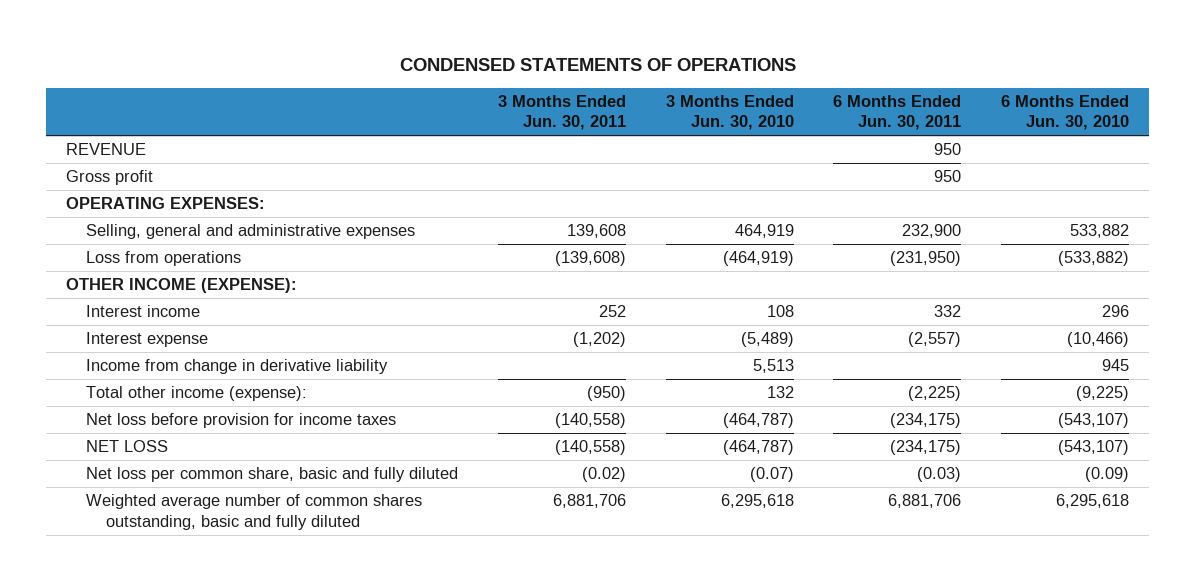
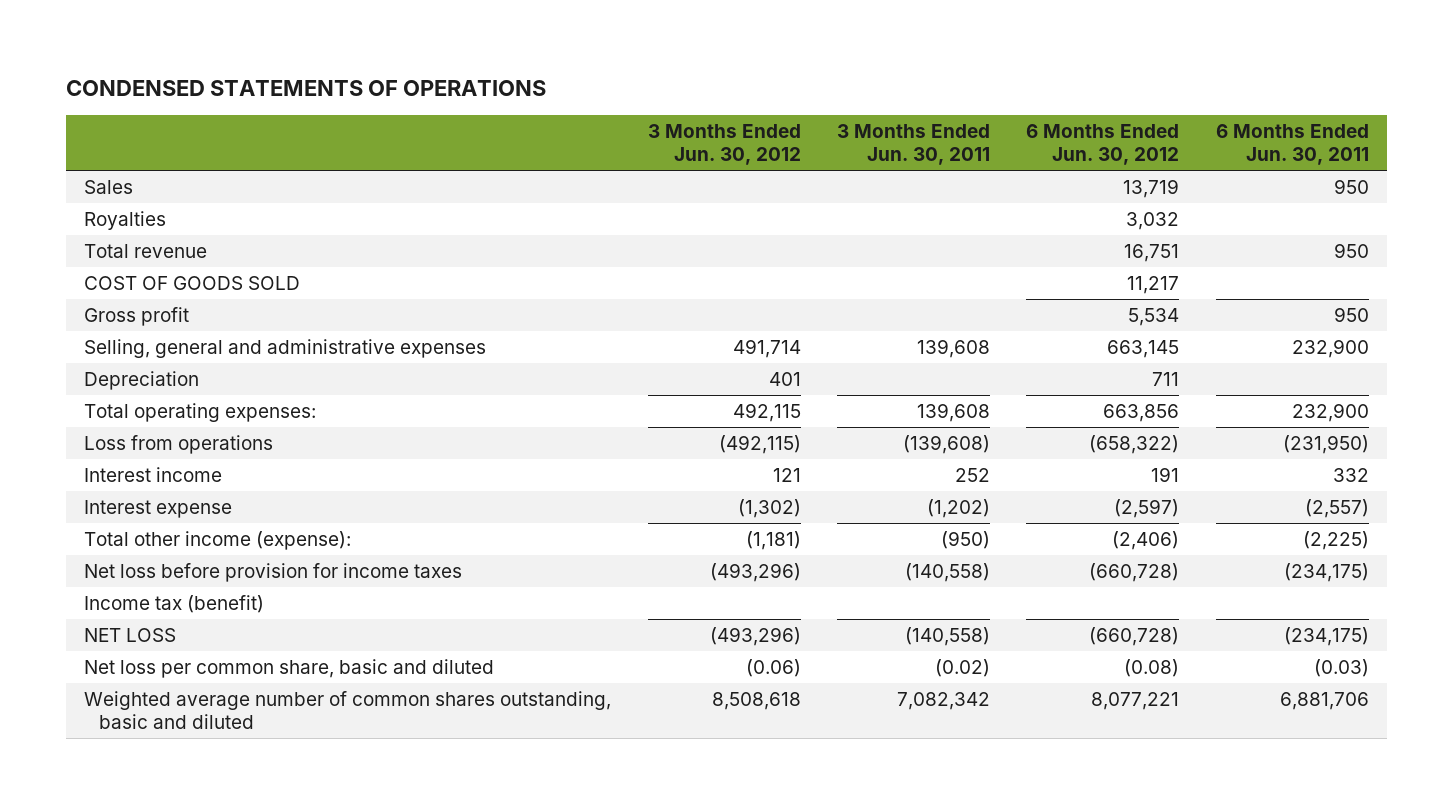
[665,94,794,131] 3 Months Ended Jun. 30, 2010 -> none
[1001,94,1130,131] 6 Months Ended Jun. 30, 2010 -> none
none -> [647,123,801,166] 3 Months Ended Jun. 30, 2012
none -> [1026,123,1180,166] 6 Months Ended Jun. 30, 2012
none -> [84,179,134,194] Sales
none -> [84,210,167,230] Royalties
[66,143,147,156] REVENUE -> [84,243,208,258] Total revenue
none -> [84,275,301,290] COST OF GOODS SOLD
[66,197,266,210] OPERATING EXPENSES: -> none
none -> [84,370,200,390] Depreciation
none -> [84,402,317,422] Total operating expenses:
[66,278,298,294] OTHER INCOME (EXPENSE): -> none
[86,359,389,375] Income from change in derivative liability -> none
none -> [84,594,265,613] Income tax (benefit)
[86,467,459,483] Net loss per common share, basic and fully diluted -> [84,658,495,678] Net loss per common share, basic and diluted
[86,494,423,530] Weighted average number of common shares outstanding, basic and fully diluted -> [84,690,612,730] Weighted average number of common shares outstanding, basic and diluted
[552,494,626,509] 6,881,706 -> [896,691,990,710] 7,082,342

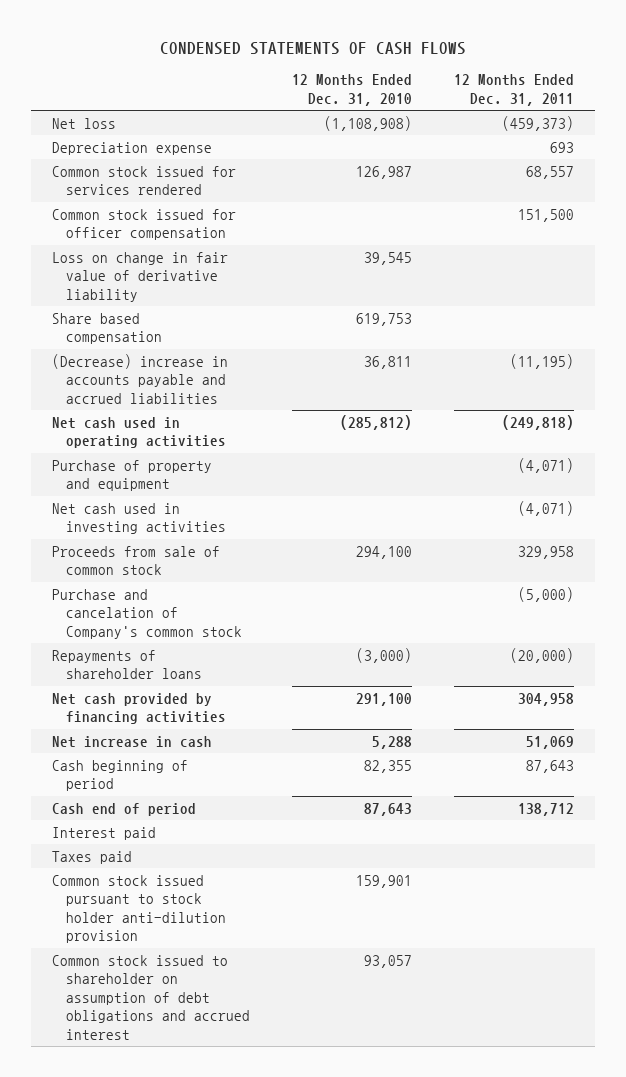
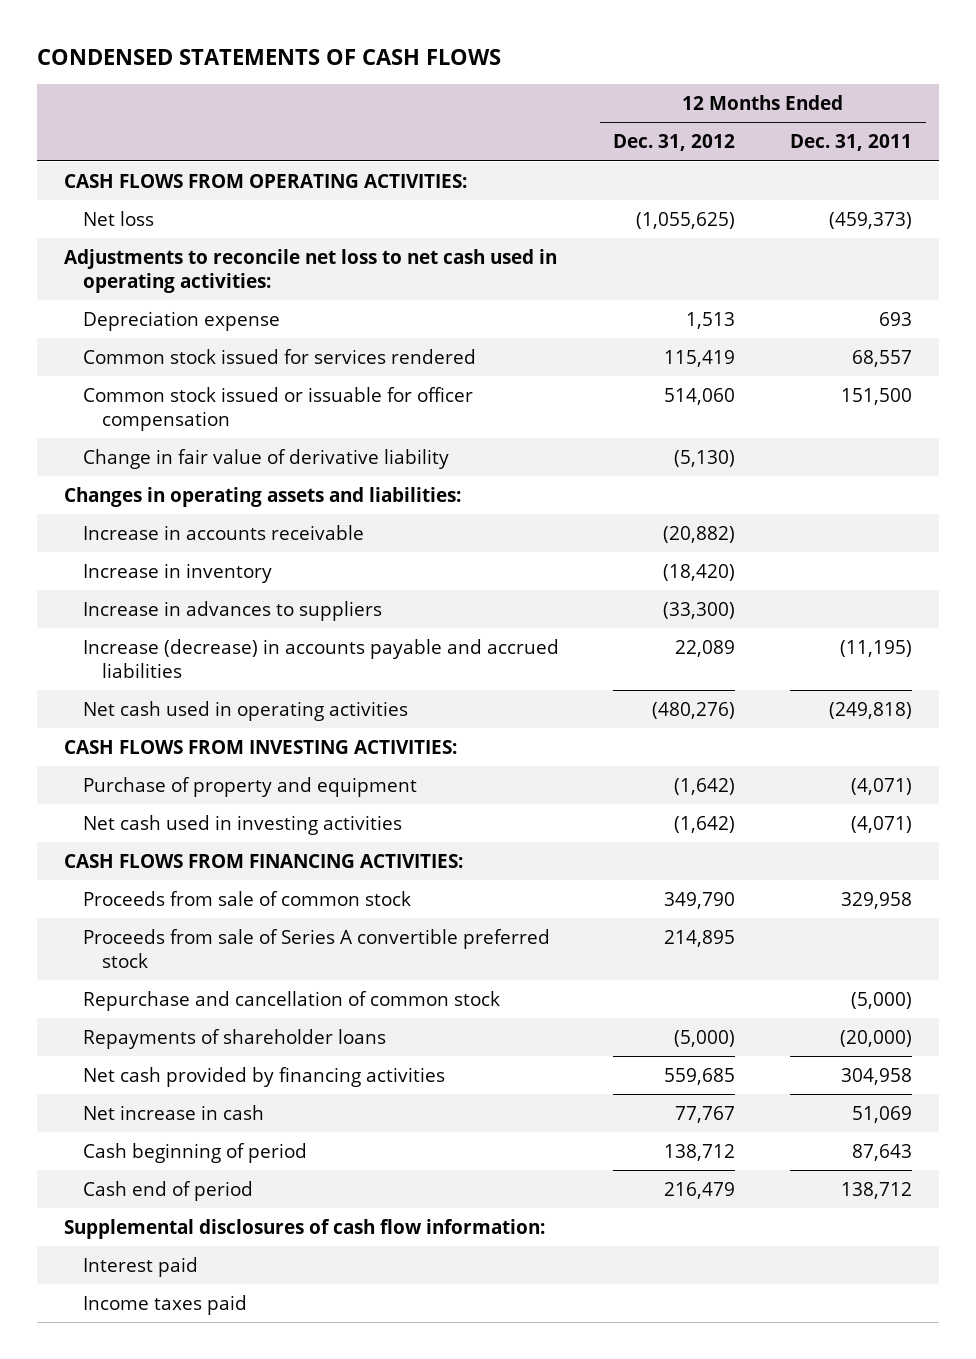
[292,74,413,106] 12 Months Ended Dec. 31, 2010 -> none
none -> [613,134,736,152] Dec. 31, 2012
none -> [63,173,467,188] CASH FLOWS FROM OPERATING ACTIVITIES:
none -> [63,248,557,293] Adjustments to reconcile net loss to net cash used in operating activities:
[51,312,163,345] Share based compensation -> none
[51,208,236,241] Common stock issued for officer compensation -> [82,386,473,431] Common stock issued or issuable for officer compensation
[51,251,228,302] Loss on change in fair value of derivative liability -> [82,448,449,469] Change in fair value of derivative liability
none -> [63,486,461,507] Changes in operating assets and liabilities:
none -> [82,524,364,540] Increase in accounts receivable
none -> [82,562,272,583] Increase in inventory
none -> [82,600,382,621] Increase in advances to suppliers
[51,353,228,404] (Decrease) increase in accounts payable and accrued liabilities -> [82,638,559,678] Increase (decrease) in accounts payable and accrued liabilities
none -> [63,739,457,754] CASH FLOWS FROM INVESTING ACTIVITIES:
none -> [63,853,463,868] CASH FLOWS FROM FINANCING ACTIVITIES:
none -> [82,928,550,968] Proceeds from sale of Series A convertible preferred stock
[51,588,243,639] Purchase and cancelation of Company's common stock -> [82,990,500,1011] Repurchase and cancellation of common stock
none -> [63,1218,545,1239] Supplemental disclosures of cash flow information:
[51,874,227,944] Common stock issued pursuant to stock holder anti-dilution provision -> none
[51,954,251,1040] Common stock issued to shareholder on assumption of debt obligations and accrued interest -> none
[51,850,132,864] Taxes paid -> [82,1294,247,1315] Income taxes paid

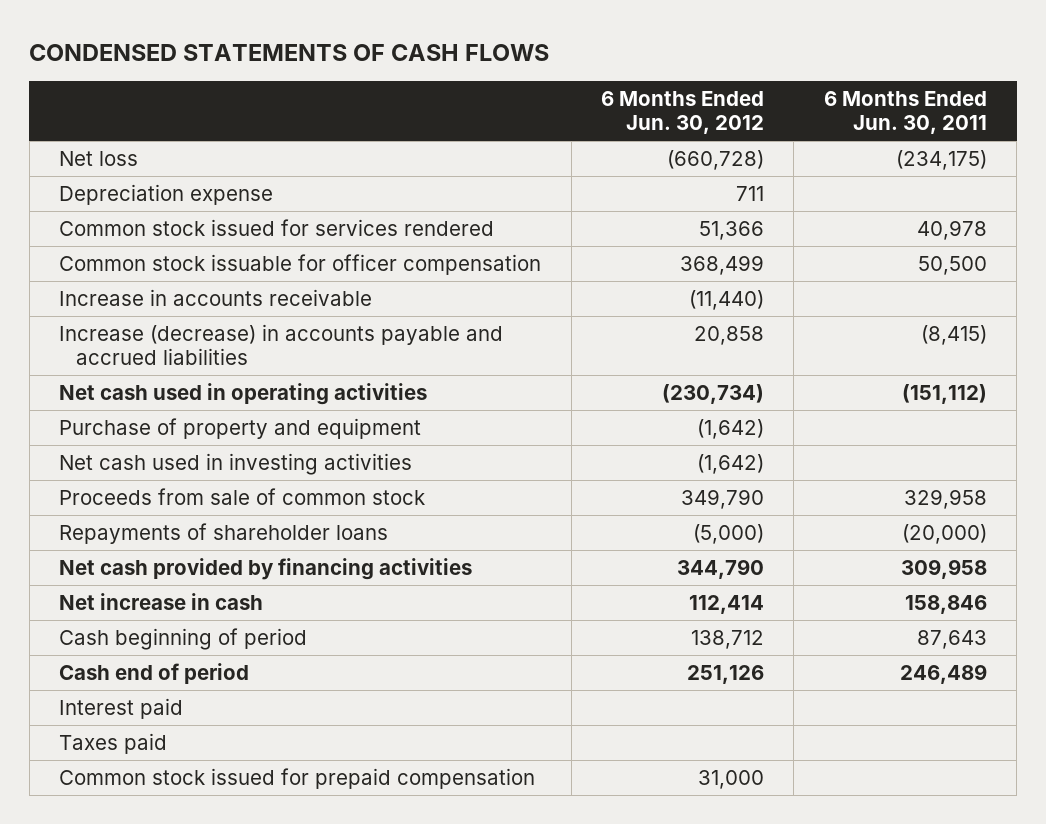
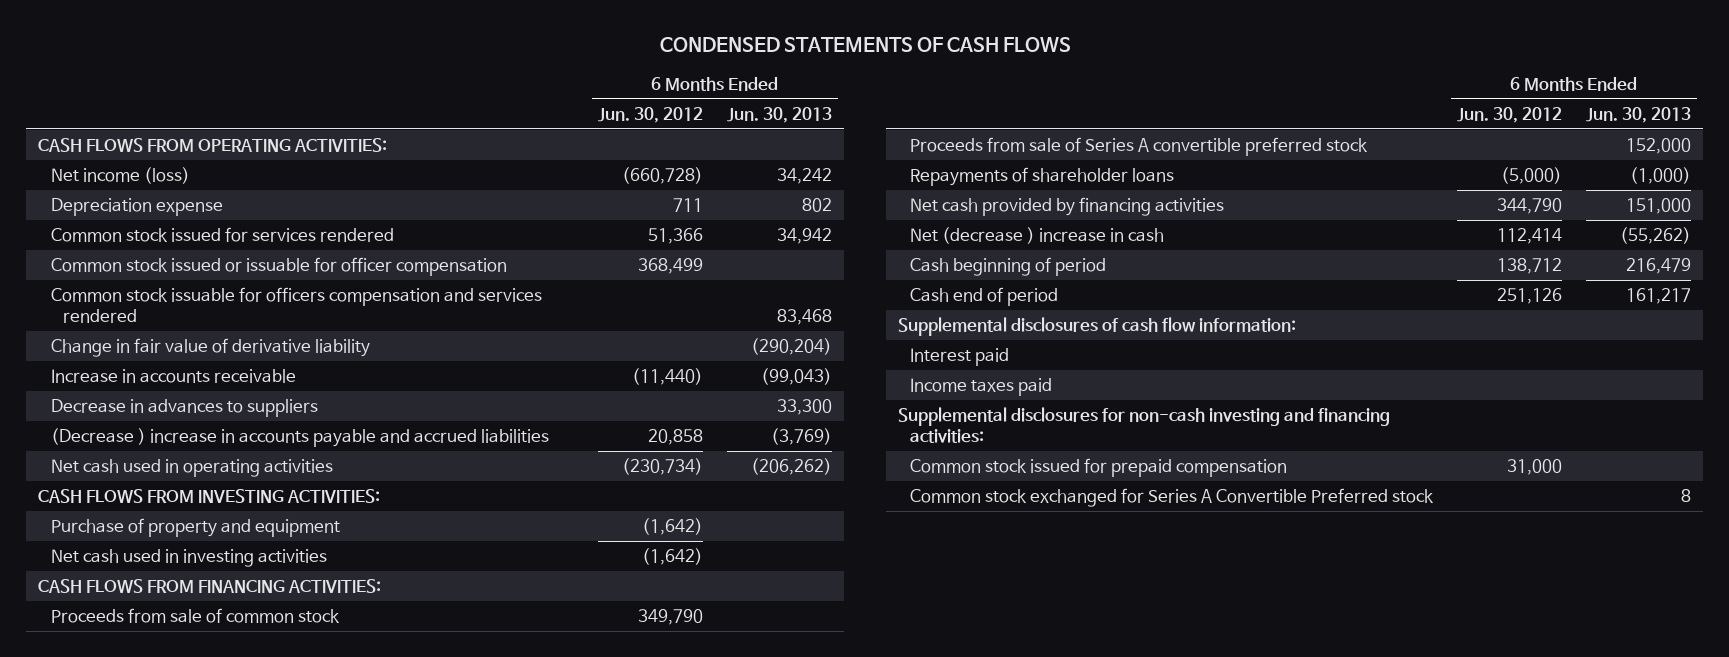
[823,90,987,135] 6 Months Ended Jun. 30, 2011 -> none
none -> [726,106,832,123] Jun. 30, 2013
none -> [37,137,387,152] CASH FLOWS FROM OPERATING ACTIVITIES:
[59,150,139,166] Net loss -> [50,166,190,184] Net income (loss)
[59,253,542,275] Common stock issuable for officer compensation -> [50,256,507,276] Common stock issued or issuable for officer compensation
none -> [50,286,542,324] Common stock issuable for officers compensation and services rendered
none -> [50,337,370,357] Change in fair value of derivative liability
none -> [50,398,318,417] Decrease in advances to suppliers
[59,323,504,366] Increase (decrease) in accounts payable and accrued liabilities -> [50,427,549,447] (Decrease ) increase in accounts payable and accrued liabilities
none -> [37,488,380,503] CASH FLOWS FROM INVESTING ACTIVITIES:
none -> [37,578,381,593] CASH FLOWS FROM FINANCING ACTIVITIES:
none -> [910,136,1369,156] Proceeds from sale of Series A convertible preferred stock
[59,592,264,610] Net increase in cash -> [910,226,1165,244] Net (decrease ) increase in cash
none -> [897,316,1296,336] Supplemental disclosures of cash flow information:
[59,732,168,754] Taxes paid -> [910,377,1053,396] Income taxes paid
none -> [897,406,1390,444] Supplemental disclosures for non-cash investing and financing activities:
none -> [910,487,1435,507] Common stock exchanged for Series A Convertible Preferred stock

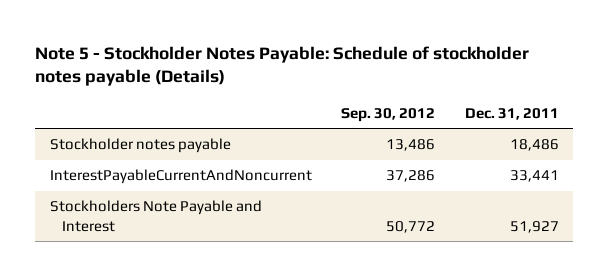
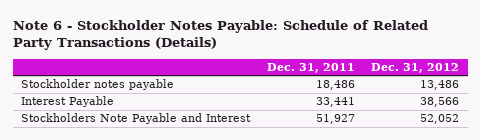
[35,45,530,87] Note 5 - Stockholder Notes Payable: Schedule of stockholder notes payable (Details) -> [12,20,428,51] Note 6 - Stockholder Notes Payable: Schedule of Related Party Transactions (Details)
[341,107,436,122] Sep. 30, 2012 -> none
none -> [371,62,460,73] Dec. 31, 2012
[49,169,312,185] InterestPayableCurrentAndNoncurrent -> [21,96,115,108] Interest Payable

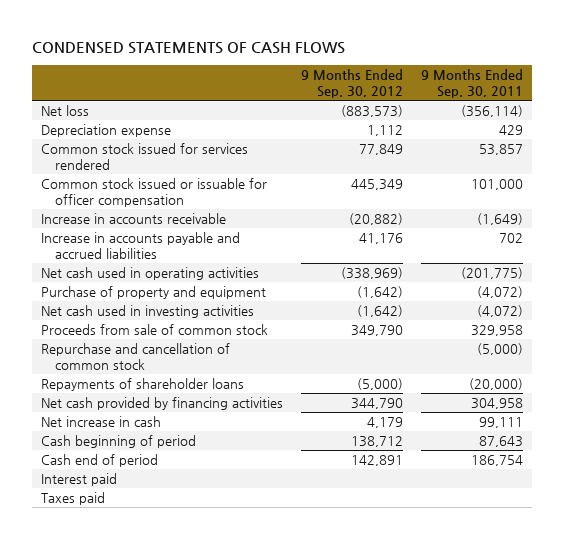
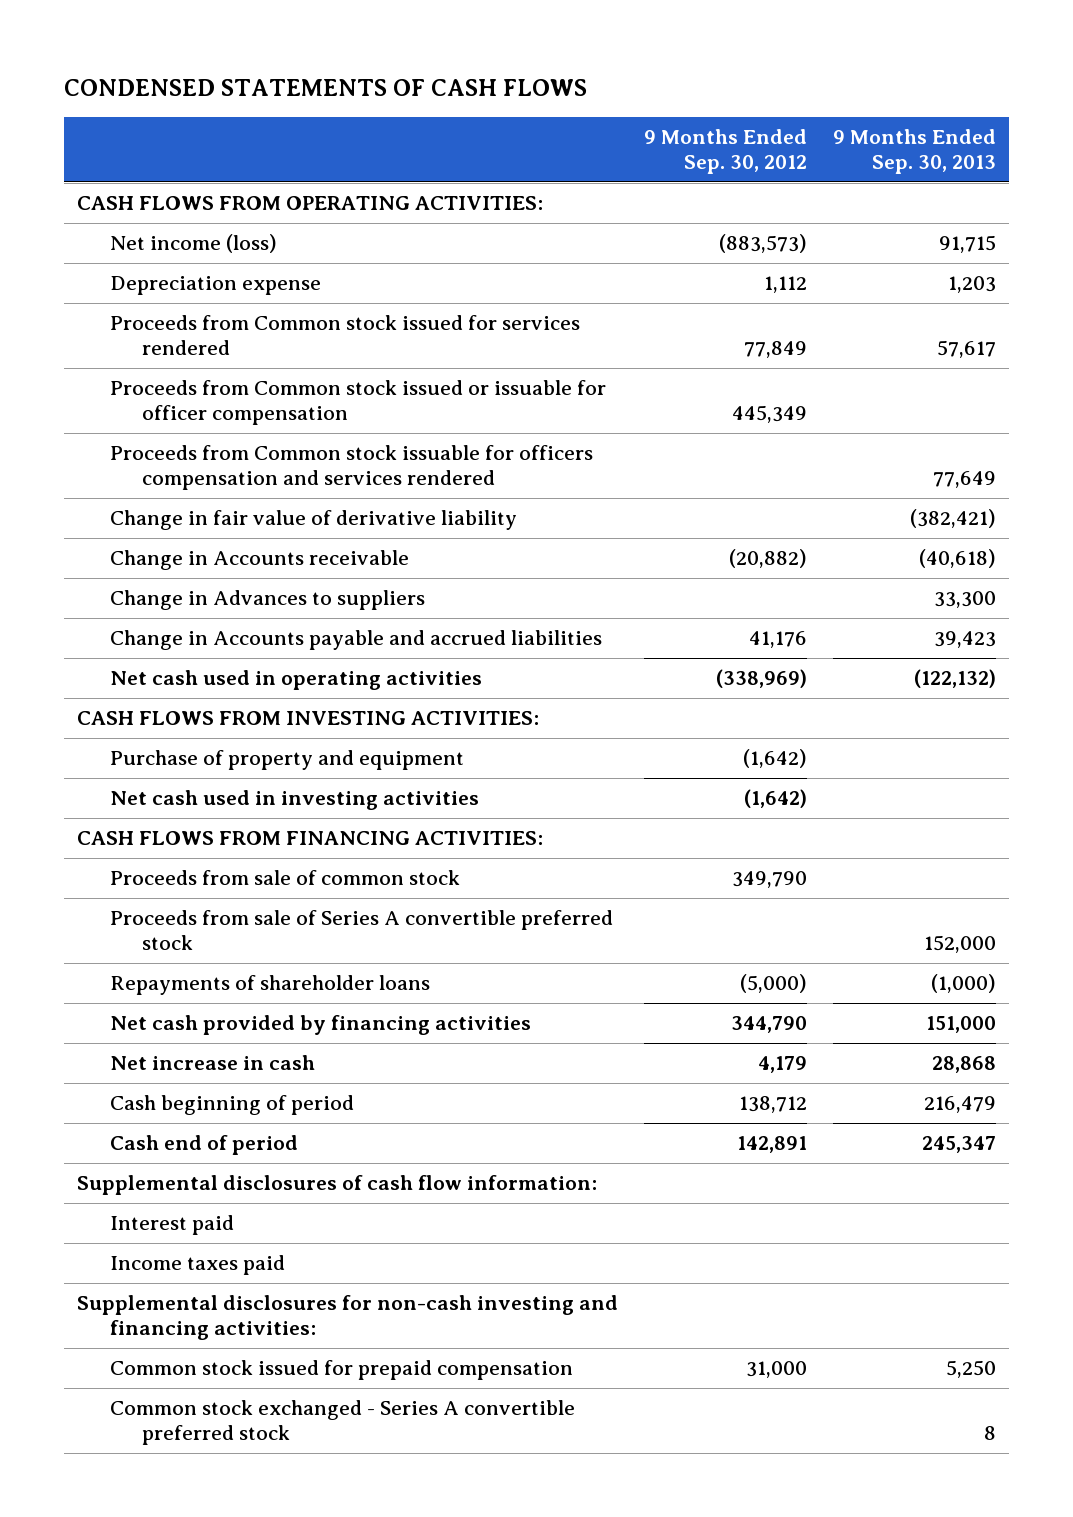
[421,69,524,98] 9 Months Ended Sep. 30, 2011 -> none
none -> [832,129,996,175] 9 Months Ended Sep. 30, 2013
none -> [77,195,544,210] CASH FLOWS FROM OPERATING ACTIVITIES:
[41,105,90,117] Net loss -> [109,233,277,253] Net income (loss)
[41,143,249,170] Common stock issued for services rendered -> [109,314,580,356] Proceeds from Common stock issued for services rendered
[41,178,268,207] Common stock issued or issuable for officer compensation -> [109,379,606,426] Proceeds from Common stock issued or issuable for officer compensation
none -> [109,444,593,491] Proceeds from Common stock issuable for officers compensation and services rendered
none -> [109,509,517,530] Change in fair value of derivative liability
[41,213,227,225] Increase in accounts receivable -> [109,549,409,570] Change in Accounts receivable
none -> [109,589,425,610] Change in Advances to suppliers
[41,232,241,259] Increase in accounts payable and accrued liabilities -> [109,629,602,650] Change in Accounts payable and accrued liabilities
none -> [77,710,540,725] CASH FLOWS FROM INVESTING ACTIVITIES:
none -> [77,830,544,845] CASH FLOWS FROM FINANCING ACTIVITIES:
[41,343,231,370] Repurchase and cancellation of common stock -> none
none -> [109,909,613,951] Proceeds from sale of Series A convertible preferred stock
none -> [77,1174,598,1195] Supplemental disclosures of cash flow information:
[41,492,106,506] Taxes paid -> [109,1254,285,1275] Income taxes paid
none -> [77,1294,619,1341] Supplemental disclosures for non-cash investing and financing activities:
none -> [109,1359,573,1380] Common stock issued for prepaid compensation
none -> [109,1399,575,1446] Common stock exchanged - Series A convertible preferred stock

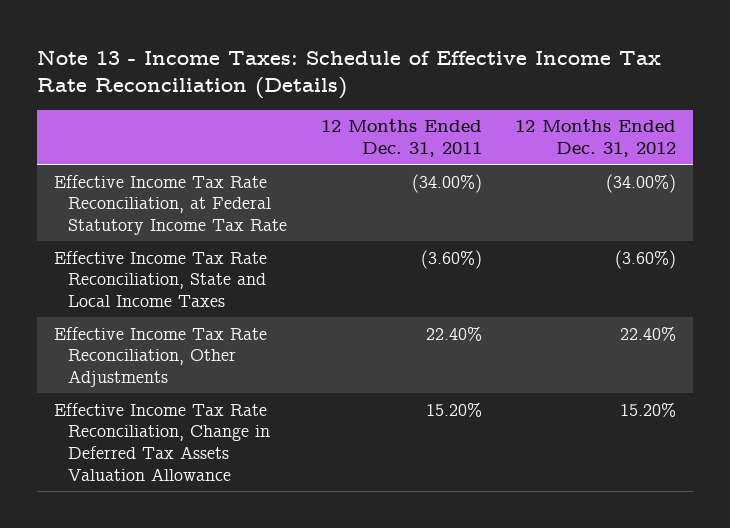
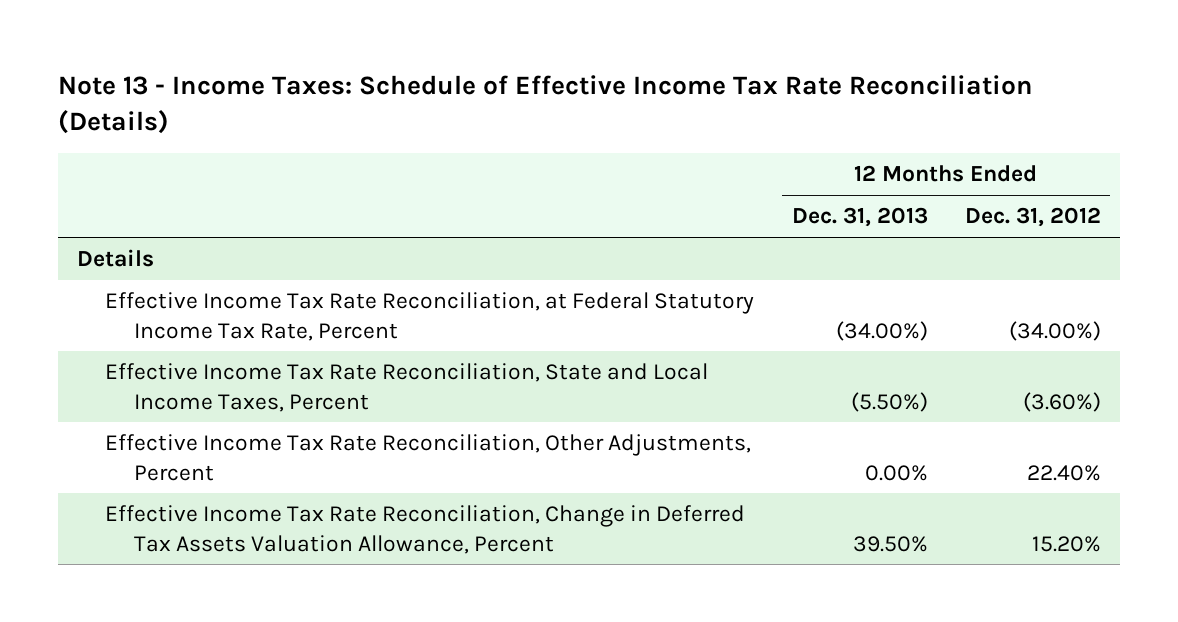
[320,119,482,158] 12 Months Ended Dec. 31, 2011 -> none
none -> [791,207,928,228] Dec. 31, 2013
none -> [76,249,154,268] Details
[53,174,288,236] Effective Income Tax Rate Reconciliation, at Federal Statutory Income Tax Rate -> [105,292,755,341] Effective Income Tax Rate Reconciliation, at Federal Statutory Income Tax Rate, Percent
[53,250,267,308] Effective Income Tax Rate Reconciliation, State and Local Income Taxes -> [105,363,709,412] Effective Income Tax Rate Reconciliation, State and Local Income Taxes, Percent
[53,326,267,388] Effective Income Tax Rate Reconciliation, Other Adjustments -> [105,434,752,481] Effective Income Tax Rate Reconciliation, Other Adjustments, Percent
[53,402,271,481] Effective Income Tax Rate Reconciliation, Change in Deferred Tax Assets Valuation Allowance -> [105,505,746,554] Effective Income Tax Rate Reconciliation, Change in Deferred Tax Assets Valuation Allowance, Percent

